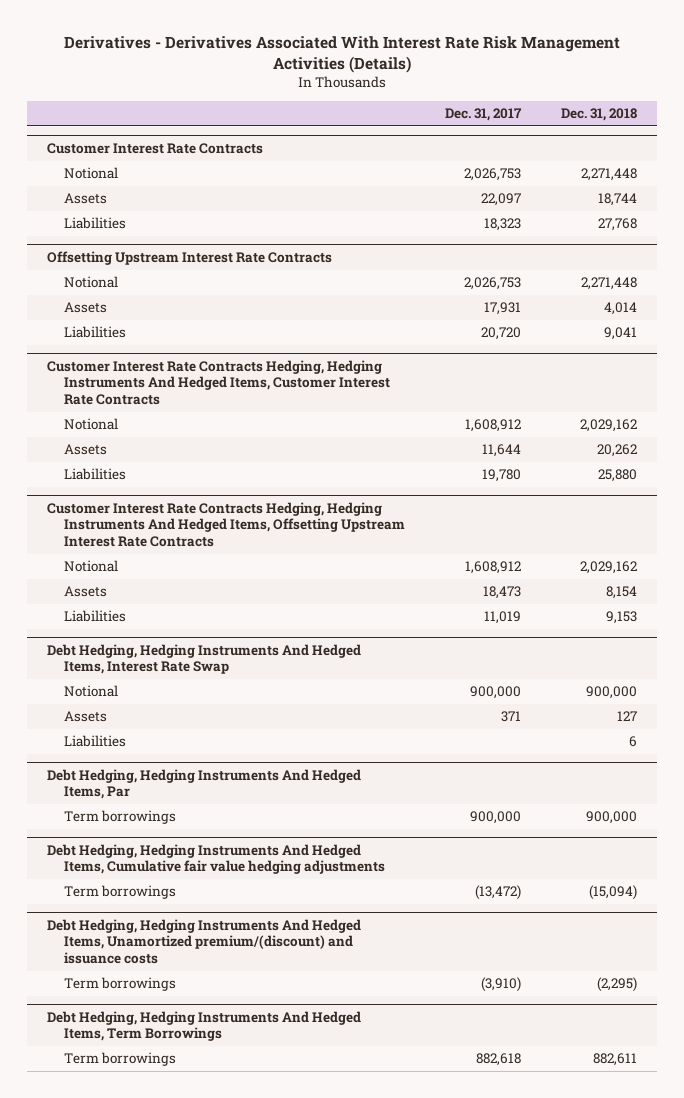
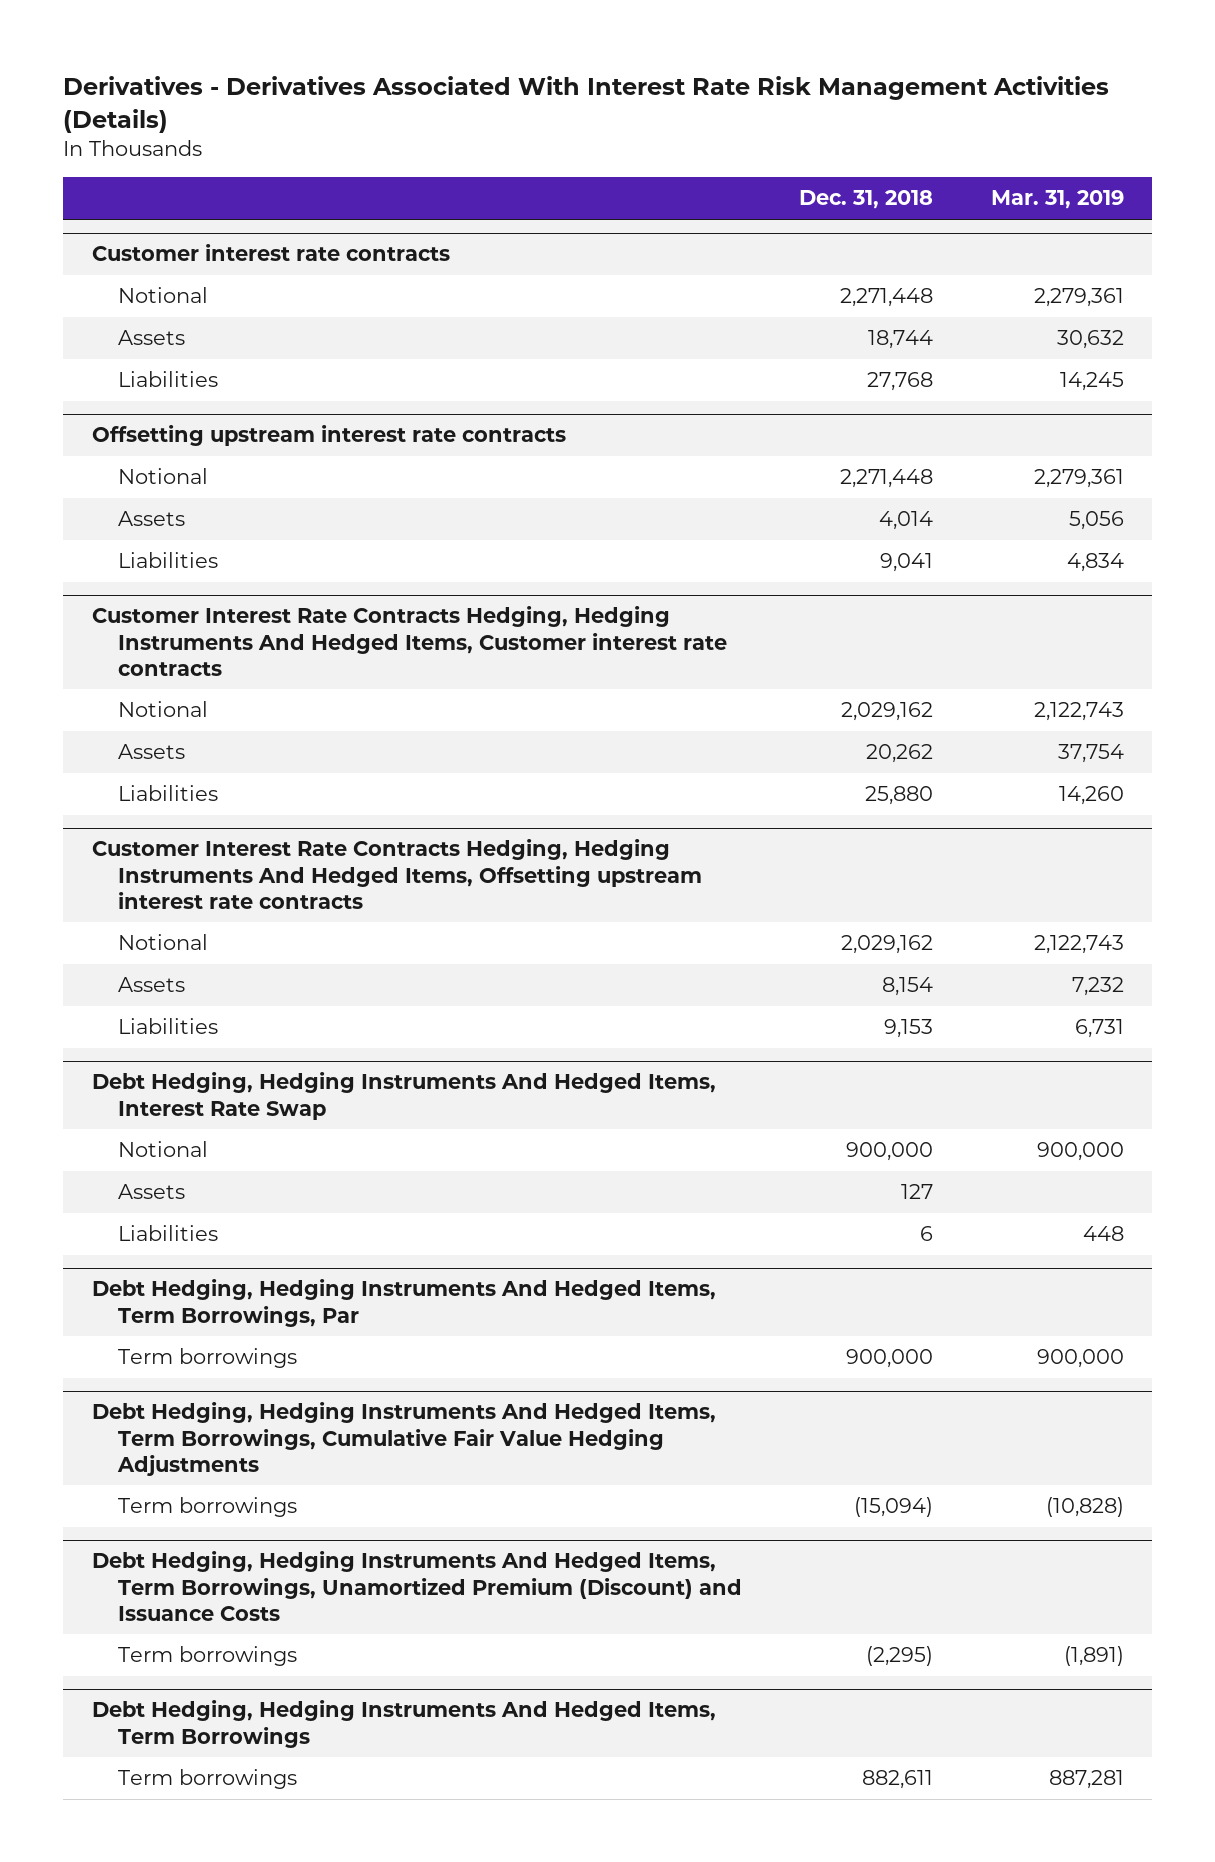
[445,108,523,122] Dec. 31, 2017 -> none
none -> [990,190,1124,210] Mar. 31, 2019
[47,142,264,154] Customer Interest Rate Contracts -> [91,244,450,262] Customer interest rate contracts
[47,250,333,265] Offsetting Upstream Interest Rate Contracts -> [91,425,566,447] Offsetting upstream interest rate contracts
[47,359,391,406] Customer Interest Rate Contracts Hedging, Hedging Instruments And Hedged Items, Customer Interest Rate Contracts -> [91,606,727,676] Customer Interest Rate Contracts Hedging, Hedging Instruments And Hedged Items, Customer interest rate contracts
[47,501,406,548] Customer Interest Rate Contracts Hedging, Hedging Instruments And Hedged Items, Offsetting Upstream Interest Rate Contracts -> [91,839,702,909] Customer Interest Rate Contracts Hedging, Hedging Instruments And Hedged Items, Offsetting upstream interest rate contracts
[47,768,362,800] Debt Hedging, Hedging Instruments And Hedged Items, Par -> [91,1279,716,1327] Debt Hedging, Hedging Instruments And Hedged Items, Term Borrowings, Par
[47,843,386,875] Debt Hedging, Hedging Instruments And Hedged Items, Cumulative fair value hedging adjustments -> [91,1402,716,1476] Debt Hedging, Hedging Instruments And Hedged Items, Term Borrowings, Cumulative Fair Value Hedging Adjustments
[47,918,362,965] Debt Hedging, Hedging Instruments And Hedged Items, Unamortized premium/(discount) and issuance costs -> [91,1551,742,1621] Debt Hedging, Hedging Instruments And Hedged Items, Term Borrowings, Unamortized Premium (Discount) and Issuance Costs

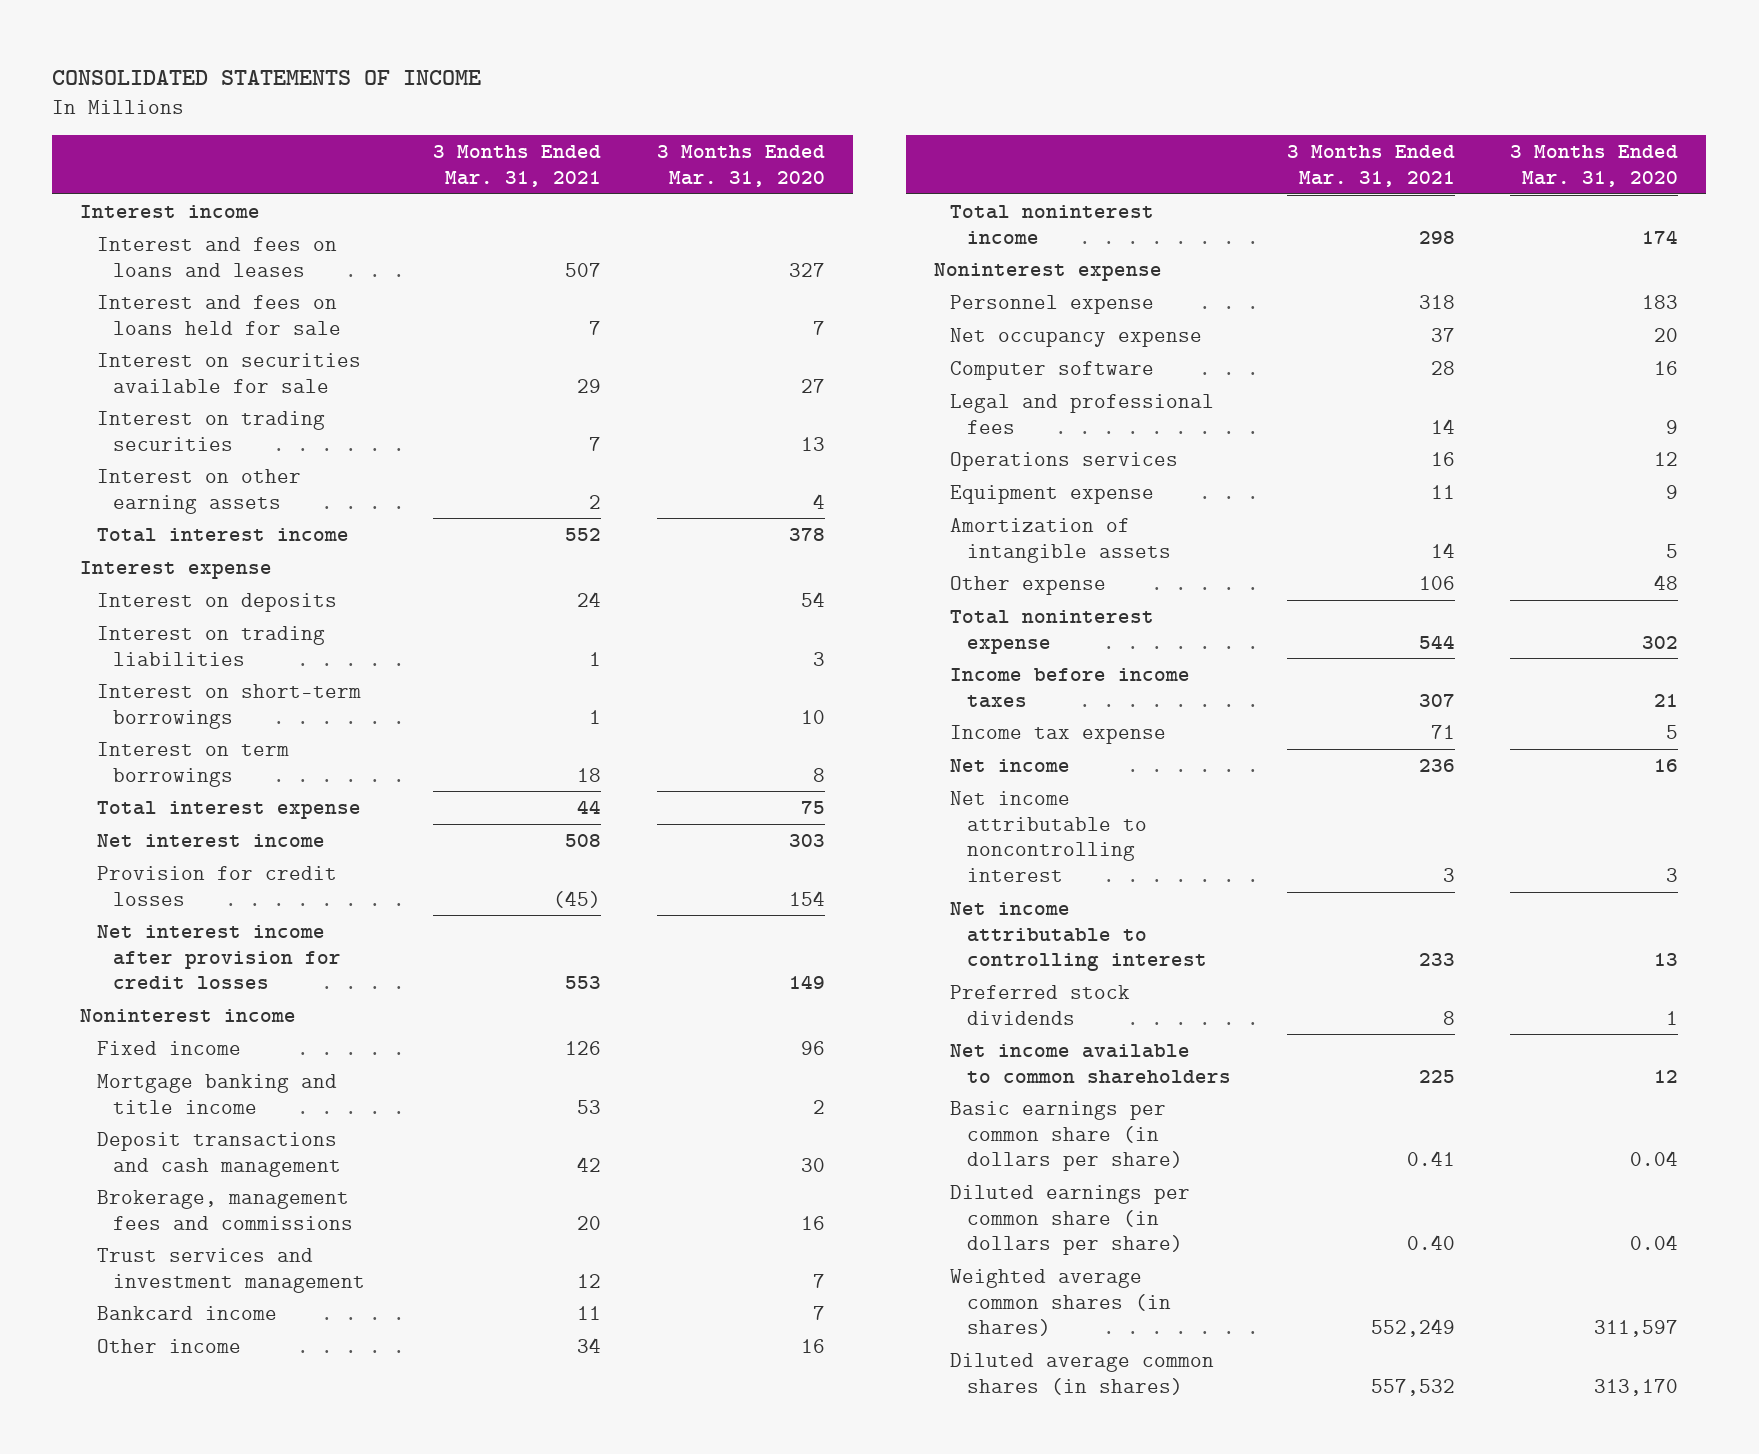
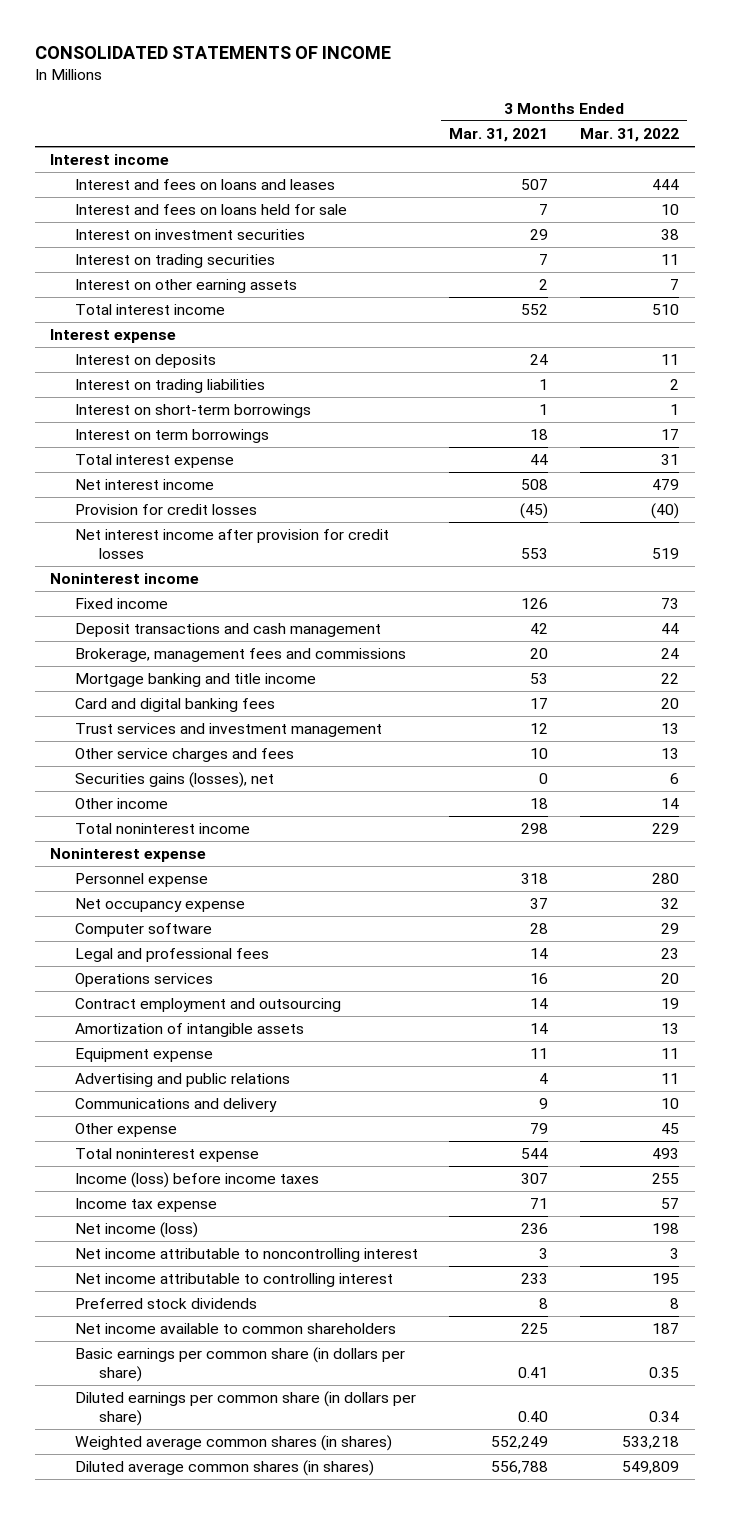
[656,144,825,187] 3 Months Ended Mar. 31, 2020 -> none
none -> [579,127,679,142] Mar. 31, 2022
[96,352,361,393] Interest on securities available for sale -> [74,229,305,241] Interest on investment securities
[96,1073,337,1114] Mortgage banking and title income -> [74,673,316,688] Mortgage banking and title income
none -> [74,698,275,713] Card and digital banking fees
[96,1305,277,1320] Bankcard income -> none
none -> [74,748,294,763] Other service charges and fees
none -> [74,772,274,789] Securities gains (losses), net
[577,1337,602,1353] 34 -> [530,798,549,810] 18
none -> [74,998,341,1013] Contract employment and outsourcing
[950,484,1155,504] Equipment expense -> [74,1048,213,1063] Equipment expense
none -> [74,1073,290,1088] Advertising and public relations
none -> [74,1098,277,1113] Communications and delivery
[1418,575,1455,590] 106 -> [530,1123,549,1135] 79
[950,667,1191,708] Income before income taxes -> [74,1172,319,1189] Income (loss) before income taxes
[950,758,1071,772] Net income -> [74,1222,198,1239] Net income (loss)
[1370,1378,1455,1396] 557,532 -> [491,1461,549,1475] 556,788

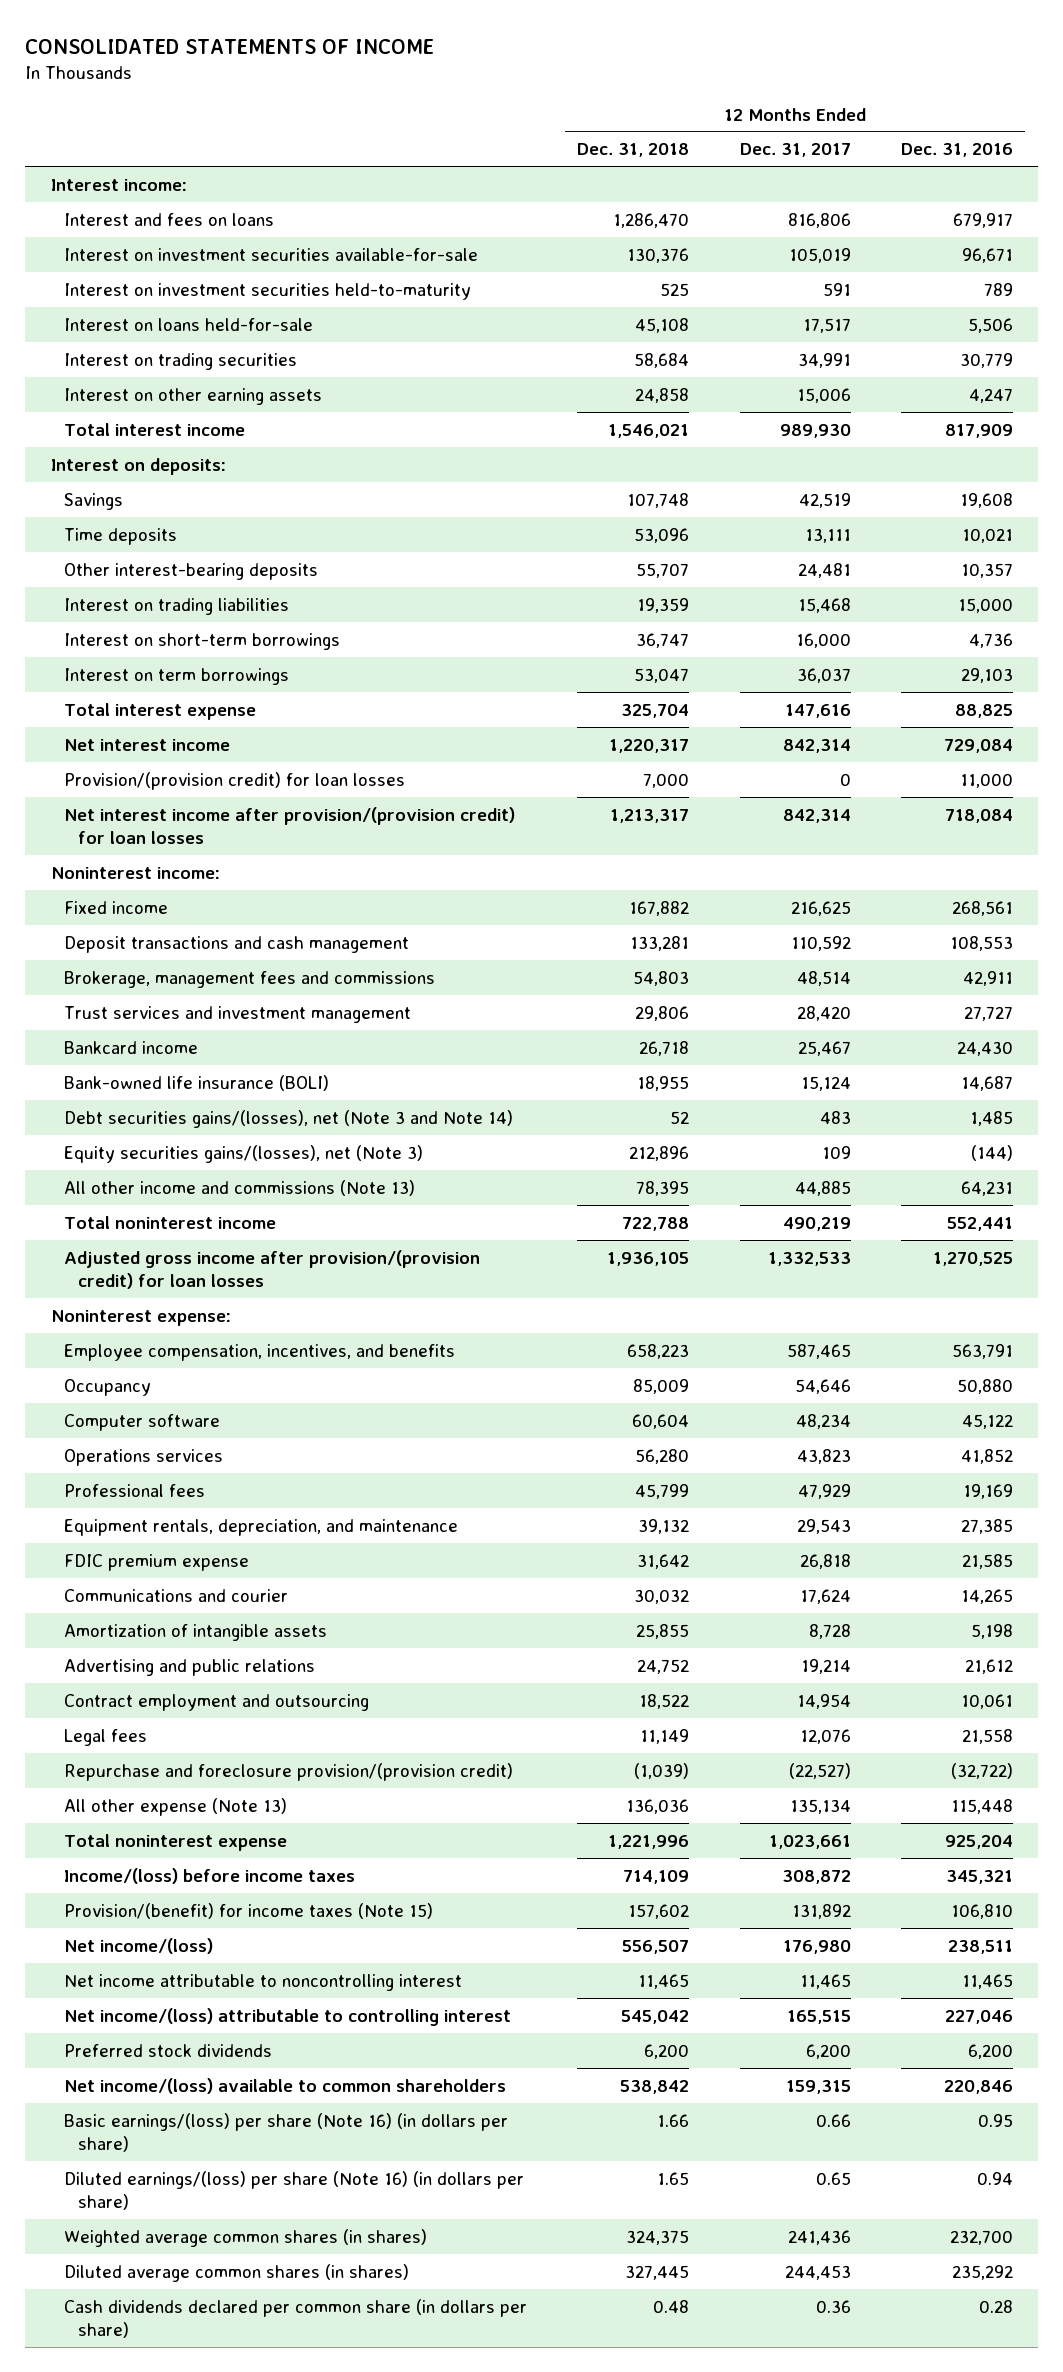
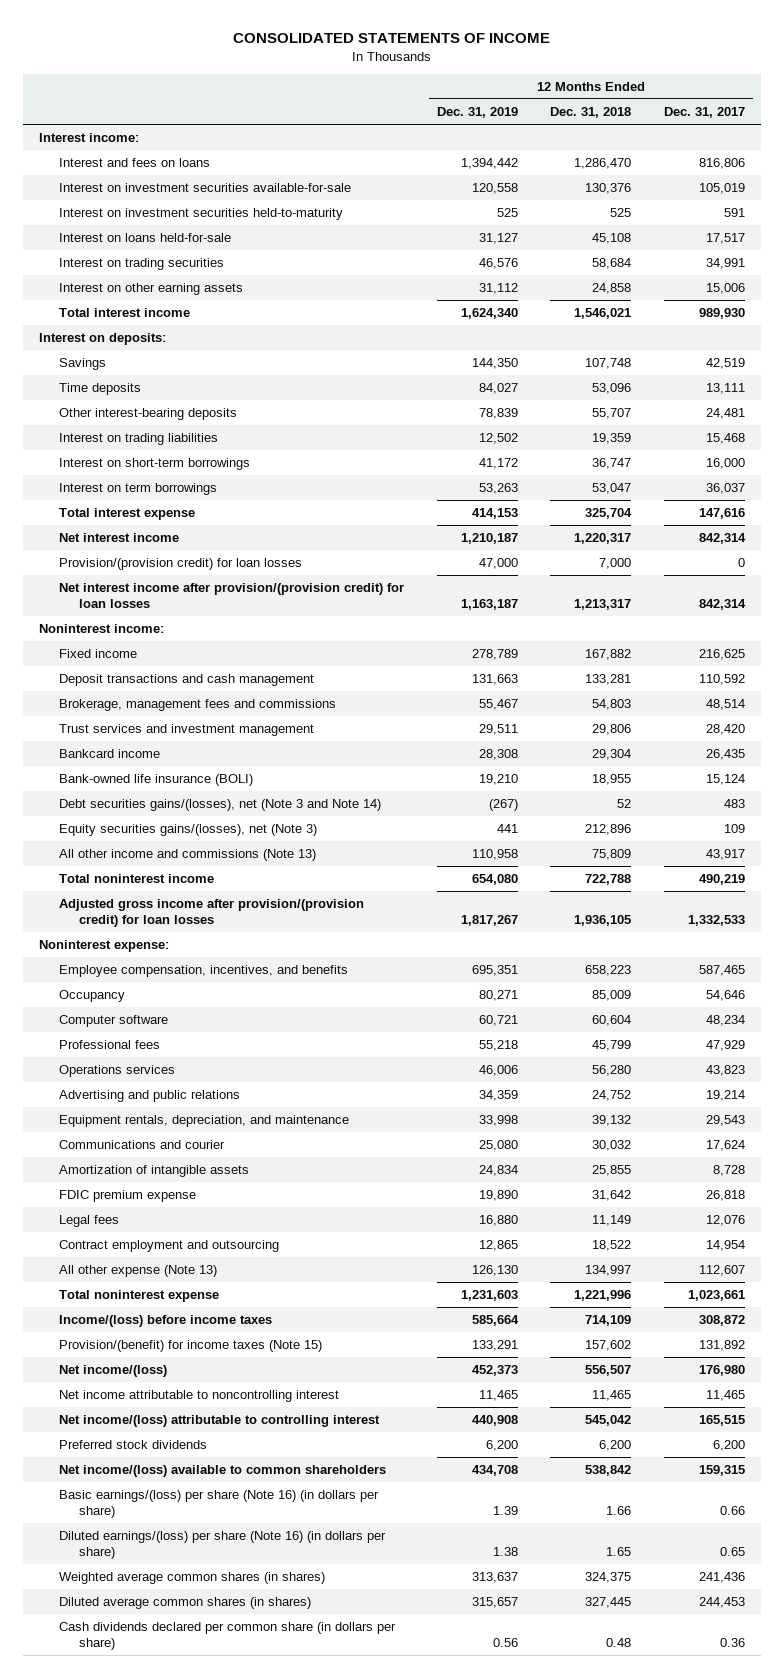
[900,143,1013,158] Dec. 31, 2016 -> none
none -> [436,107,518,119] Dec. 31, 2019
[639,1040,690,1056] 26,718 -> [592,749,632,761] 29,304
[797,1040,851,1056] 25,467 -> [705,749,745,761] 26,435
[636,1180,690,1196] 78,395 -> [592,849,632,861] 75,809
[794,1180,851,1196] 44,885 -> [705,849,745,861] 43,917
[64,1448,224,1466] Operations services -> [59,1065,176,1078] Operations services
[64,1658,316,1676] Advertising and public relations -> [59,1090,241,1103] Advertising and public relations
[64,1553,250,1571] FDIC premium expense -> [59,1190,197,1203] FDIC premium expense
[64,1762,514,1781] Repurchase and foreclosure provision/(provision credit) -> none
[64,1693,370,1711] Contract employment and outsourcing -> [59,1240,280,1253] Contract employment and outsourcing
[626,1798,690,1814] 136,036 -> [585,1265,632,1277] 134,997
[789,1798,851,1814] 135,134 -> [698,1265,745,1277] 112,607

